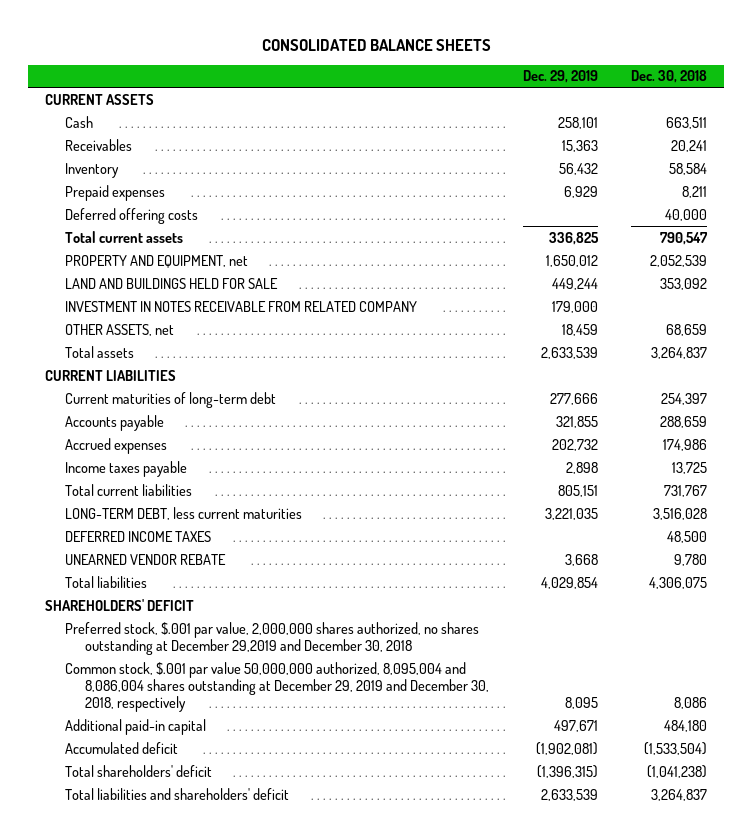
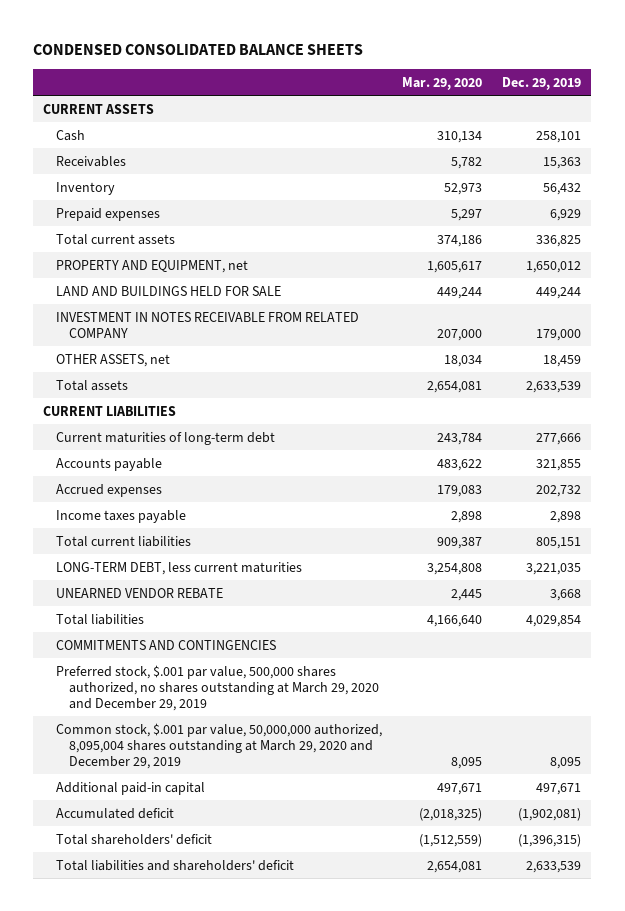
[262,38,492,51] CONSOLIDATED BALANCE SHEETS -> [33,44,364,56] CONDENSED CONSOLIDATED BALANCE SHEETS
[631,70,708,84] Dec. 30, 2018 -> none
none -> [402,76,483,90] Mar. 29, 2020
[64,207,198,224] Deferred offering costs -> none
[64,530,211,542] DEFERRED INCOME TAXES -> none
[45,598,195,611] SHAREHOLDERS' DEFICIT -> none
none -> [56,639,277,650] COMMITMENTS AND CONTINGENCIES
[64,621,479,655] Preferred stock, $.001 par value, 2,000,000 shares authorized, no shares outstanding at December 29,2019 and December 30, 2018 -> [56,664,379,712] Preferred stock, $.001 par value, 500,000 shares authorized, no shares outstanding at March 29, 2020 and December 29, 2019
[64,661,489,713] Common stock, $.001 par value 50,000,000 authorized, 8,095,004 and 8,086,004 shares outstanding at December 29, 2019 and December 30, 2018, respectively -> [56,722,383,770] Common stock, $.001 par value, 50,000,000 authorized, 8,095,004 shares outstanding at March 29, 2020 and December 29, 2019

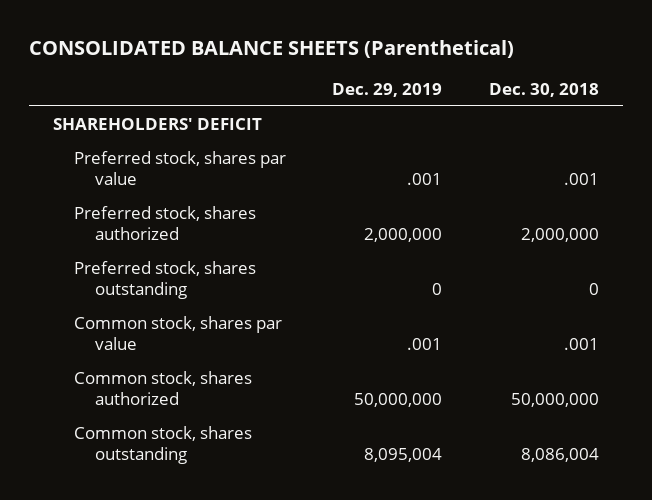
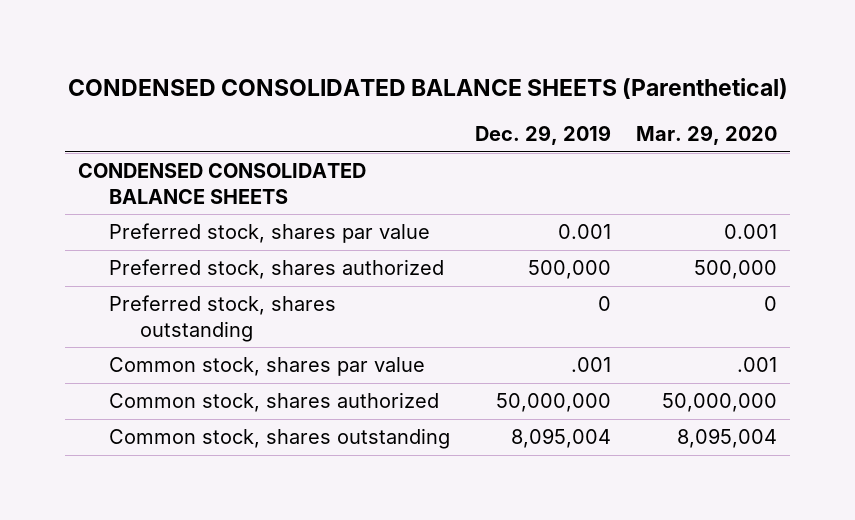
[29,40,515,59] CONSOLIDATED BALANCE SHEETS (Parenthetical) -> [67,78,788,100] CONDENSED CONSOLIDATED BALANCE SHEETS (Parenthetical)
[489,83,600,98] Dec. 30, 2018 -> none
none -> [636,125,778,146] Mar. 29, 2020
[52,117,262,130] SHAREHOLDERS' DEFICIT -> none
none -> [77,163,366,204] CONDENSED CONSOLIDATED BALANCE SHEETS
[407,172,443,185] .001 -> [558,224,612,240] 0.001
[364,227,443,242] 2,000,000 -> [528,260,612,280] 500,000

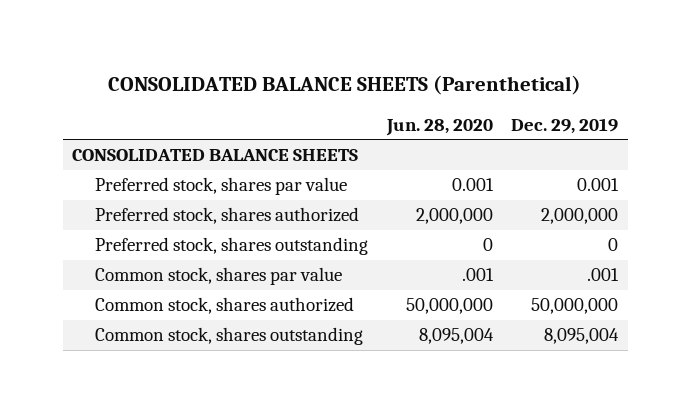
[67,78,788,100] CONDENSED CONSOLIDATED BALANCE SHEETS (Parenthetical) -> [108,75,582,96] CONSOLIDATED BALANCE SHEETS (Parenthetical)
[636,125,778,146] Mar. 29, 2020 -> none
none -> [385,118,493,136] Jun. 28, 2020
[77,163,366,204] CONDENSED CONSOLIDATED BALANCE SHEETS -> [72,149,359,162] CONSOLIDATED BALANCE SHEETS
[528,260,612,280] 500,000 -> [541,208,619,225] 2,000,000

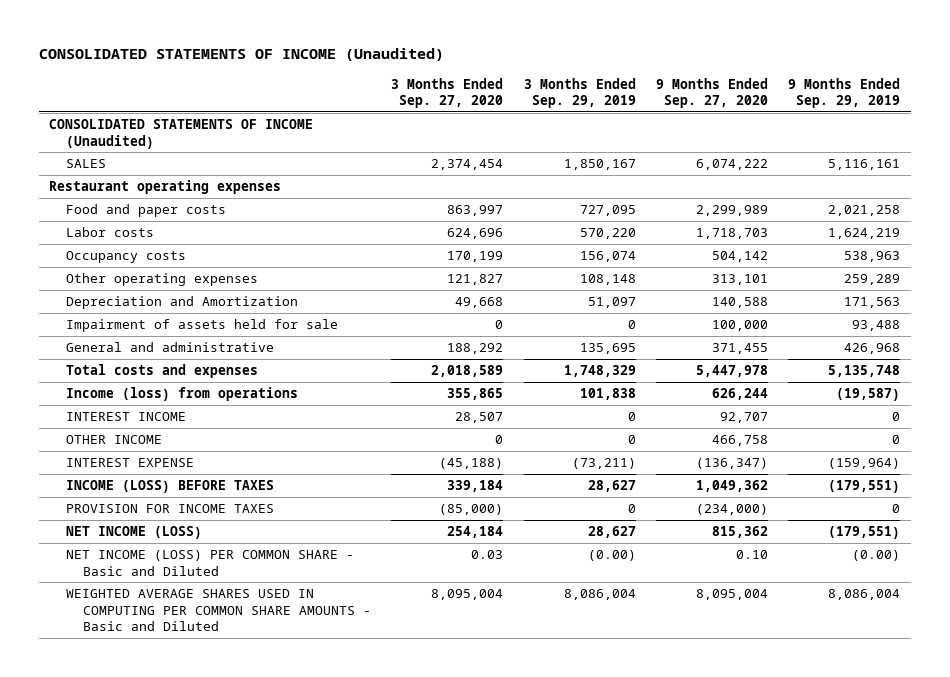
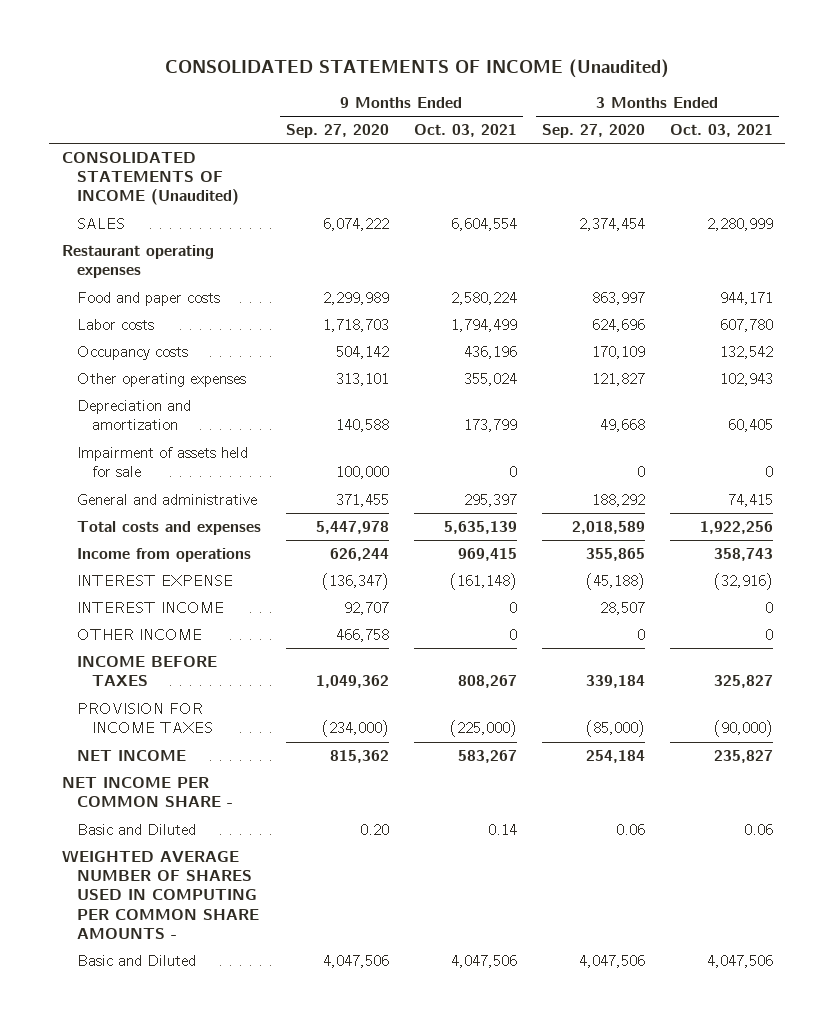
[523,77,636,108] 3 Months Ended Sep. 29, 2019 -> none
[788,77,901,108] 9 Months Ended Sep. 29, 2019 -> none
none -> [413,124,517,138] Oct. 03, 2021
none -> [669,124,773,138] Oct. 03, 2021
[447,251,504,263] 170,199 -> [591,345,645,359] 170,109
[65,296,298,310] Depreciation and Amortization -> [77,399,192,431] Depreciation and amortization
[65,387,298,402] Income (loss) from operations -> [77,547,252,562] Income from operations
[65,458,194,468] INTEREST EXPENSE -> [77,574,234,586] INTEREST EXPENSE
[65,480,274,494] INCOME (LOSS) BEFORE TAXES -> [77,655,218,687] INCOME BEFORE TAXES
[65,526,202,540] NET INCOME (LOSS) -> [77,749,187,761] NET INCOME
none -> [61,776,234,808] NET INCOME PER COMMON SHARE -
[65,550,354,576] NET INCOME (LOSS) PER COMMON SHARE - Basic and Diluted -> [77,823,197,835] Basic and Diluted
[471,550,504,560] 0.03 -> [615,823,645,835] 0.06
[735,550,768,560] 0.10 -> [359,823,389,835] 0.20
none -> [61,849,260,939] WEIGHTED AVERAGE NUMBER OF SHARES USED IN COMPUTING PER COMMON SHARE AMOUNTS -
[65,589,371,631] WEIGHTED AVERAGE SHARES USED IN COMPUTING PER COMMON SHARE AMOUNTS - Basic and Diluted -> [77,954,197,966] Basic and Diluted
[431,589,504,601] 8,095,004 -> [578,954,645,968] 4,047,506
[695,589,768,601] 8,095,004 -> [322,954,389,968] 4,047,506

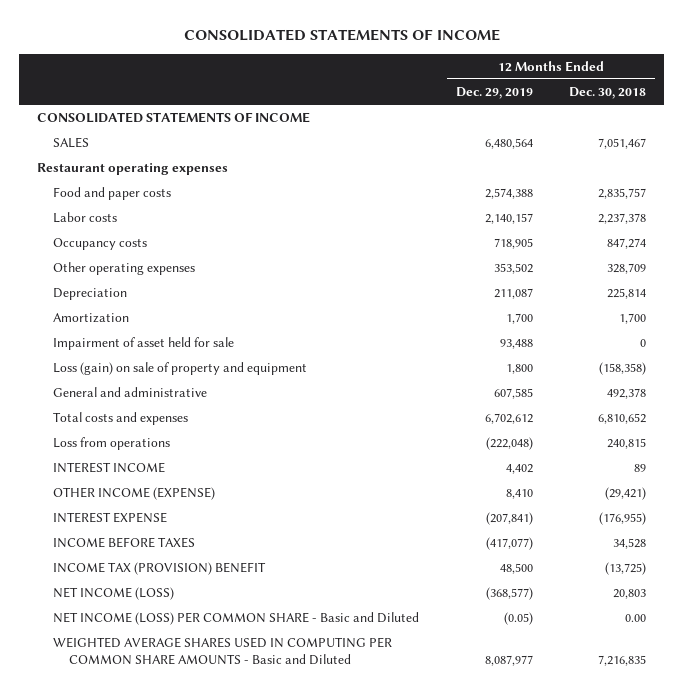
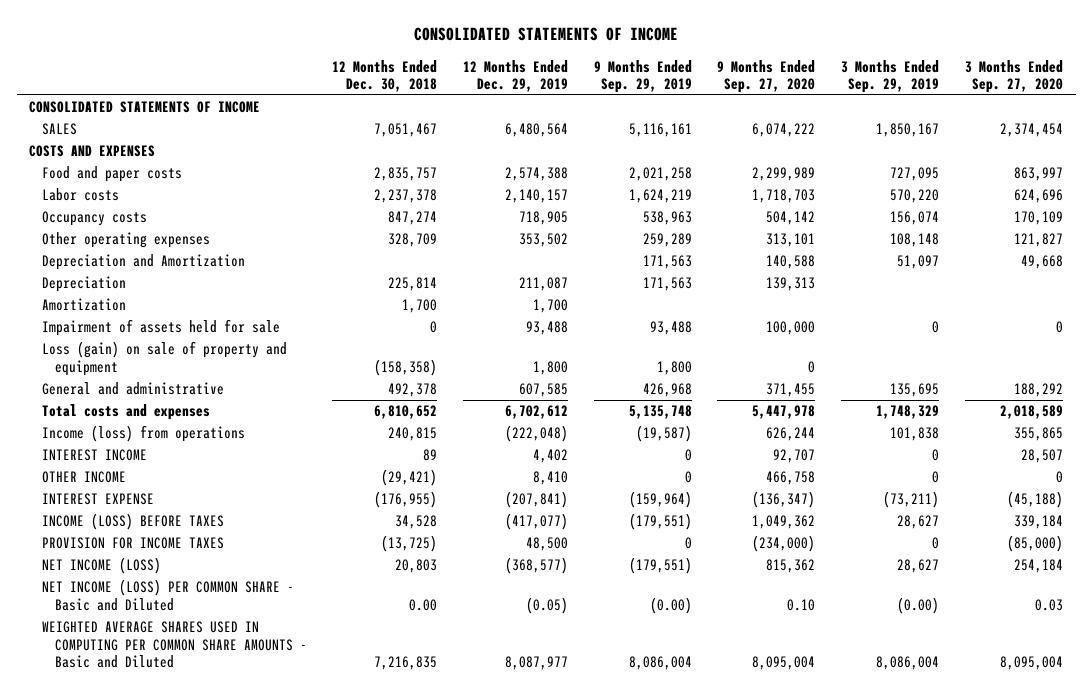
none -> [593,59,692,94] 9 Months Ended Sep. 29, 2019
none -> [717,59,816,94] 9 Months Ended Sep. 27, 2020
none -> [841,59,940,94] 3 Months Ended Sep. 29, 2019
none -> [964,59,1063,94] 3 Months Ended Sep. 27, 2020
[37,162,229,175] Restaurant operating expenses -> none
none -> [29,145,156,158] COSTS AND EXPENSES
none -> [42,254,246,271] Depreciation and Amortization
[53,336,235,350] Impairment of asset held for sale -> [42,319,281,337] Impairment of assets held for sale
[53,436,171,450] Loss from operations -> [42,425,246,443] Income (loss) from operations
[53,486,216,500] OTHER INCOME (EXPENSE) -> [42,471,127,484] OTHER INCOME
[53,536,196,548] INCOME BEFORE TAXES -> [42,513,225,531] INCOME (LOSS) BEFORE TAXES
[53,561,267,575] INCOME TAX (PROVISION) BENEFIT -> [42,537,225,550] PROVISION FOR INCOME TAXES

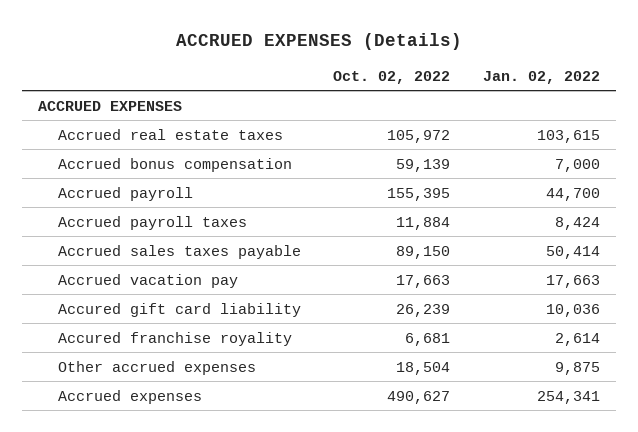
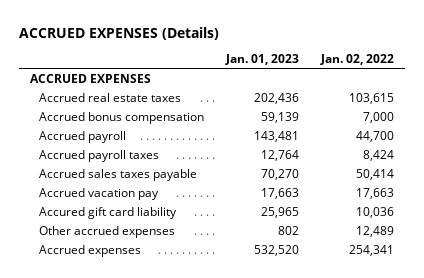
[333,70,451,84] Oct. 02, 2022 -> none
none -> [224,54,299,66] Jan. 01, 2023
[57,331,292,346] Accured franchise royality -> none
[554,361,600,375] 9,875 -> [356,225,395,237] 12,489

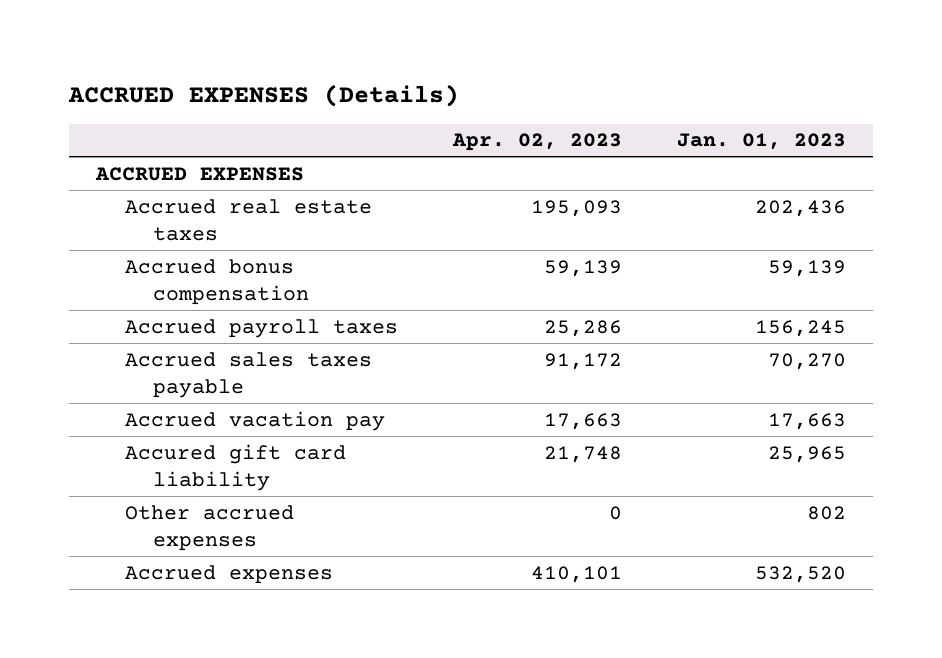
[320,54,395,66] Jan. 02, 2022 -> none
none -> [451,133,622,152] Apr. 02, 2023
[38,130,126,143] Accrued payroll -> none
[260,149,299,161] 12,764 -> [754,319,846,337] 156,245

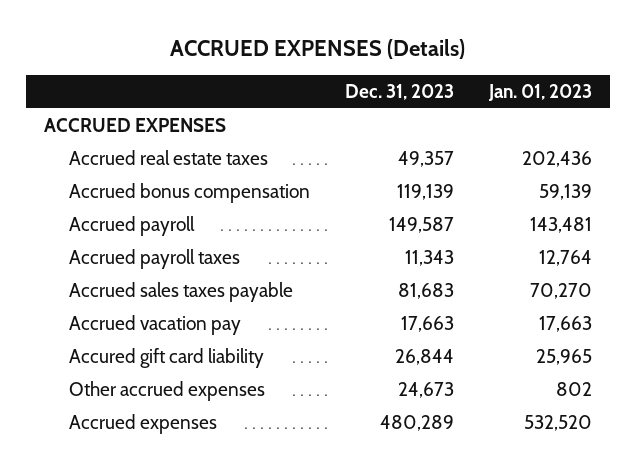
[451,133,622,152] Apr. 02, 2023 -> none
none -> [345,84,455,101] Dec. 31, 2023
none -> [69,216,196,237] Accrued payroll
[754,319,846,337] 156,245 -> [539,250,593,267] 12,764

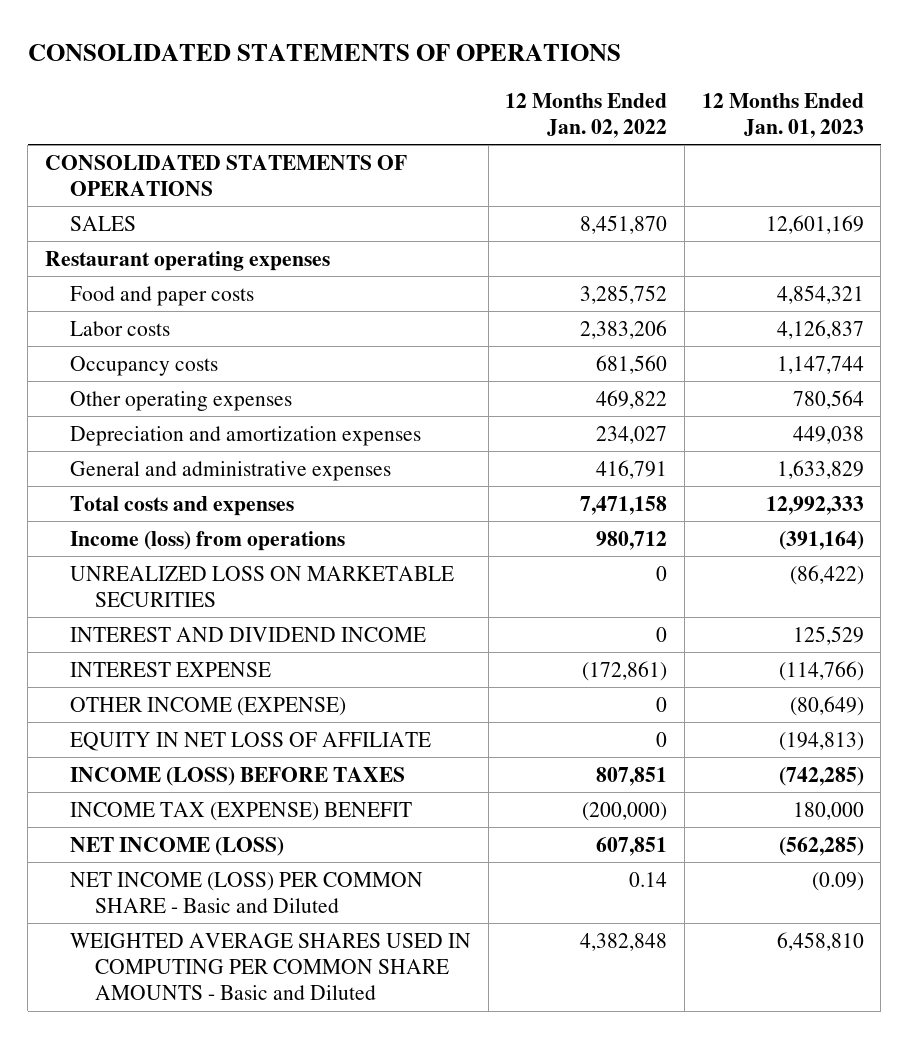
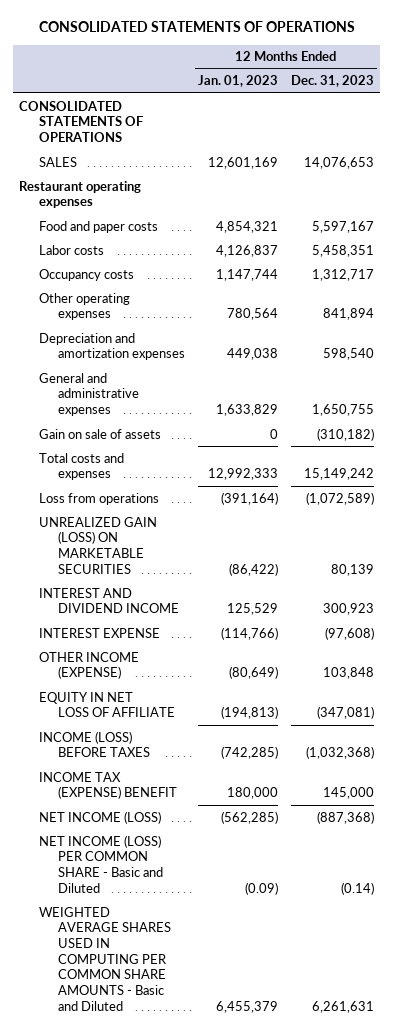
[505,92,668,139] 12 Months Ended Jan. 02, 2022 -> none
none -> [290,75,374,88] Dec. 31, 2023
none -> [38,428,161,439] Gain on sale of assets
[69,530,345,551] Income (loss) from operations -> [38,492,159,505] Loss from operations
[69,565,454,607] UNREALIZED LOSS ON MARKETABLE SECURITIES -> [38,516,157,574] UNREALIZED GAIN (LOSS) ON MARKETABLE SECURITIES
[776,931,864,951] 6,458,810 -> [216,1000,279,1013] 6,455,379

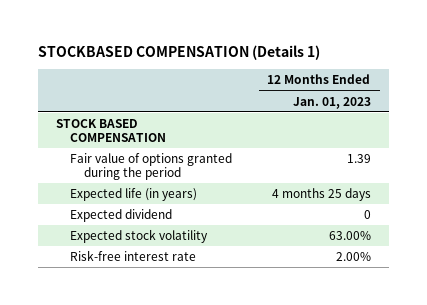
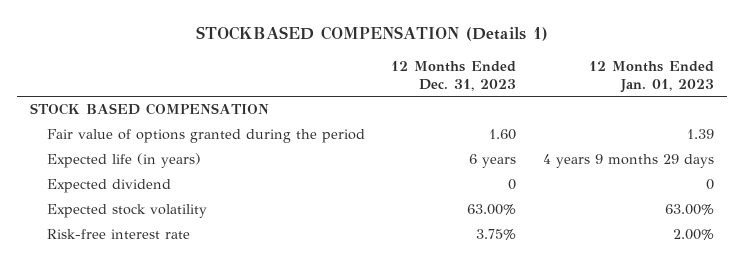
none -> [391,61,517,91] 12 Months Ended Dec. 31, 2023
[271,188,371,202] 4 months 25 days -> [542,154,714,169] 4 years 9 months 29 days

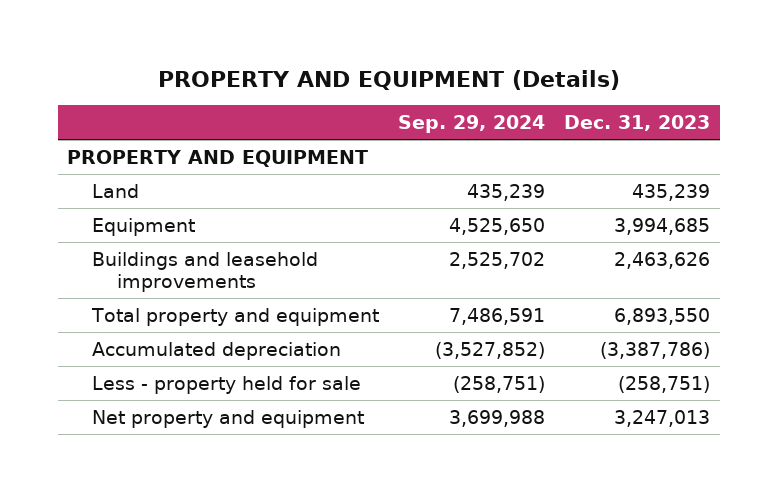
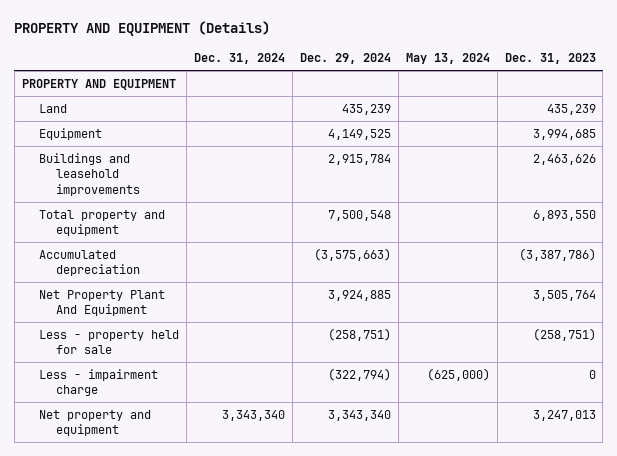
[398,115,546,134] Sep. 29, 2024 -> none
none -> [193,53,285,65] Dec. 31, 2024
none -> [299,53,391,65] Dec. 29, 2024
none -> [405,53,490,65] May 13, 2024
none -> [39,289,166,317] Net Property Plant And Equipment
none -> [39,368,159,397] Less - impairment charge

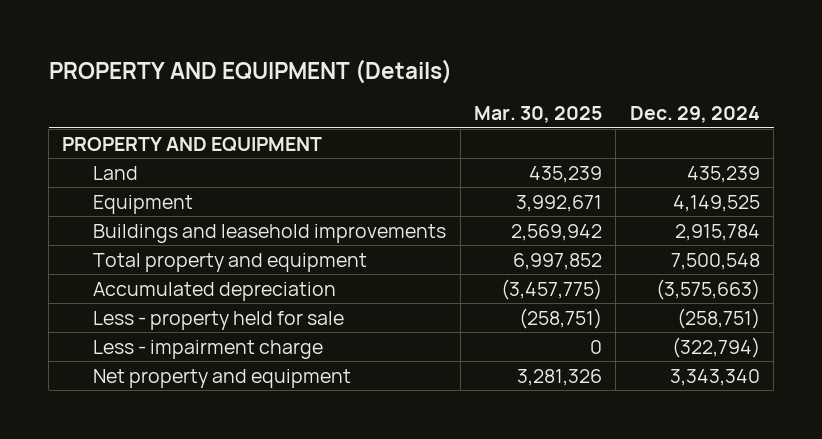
[193,53,285,65] Dec. 31, 2024 -> none
[405,53,490,65] May 13, 2024 -> none
[504,53,596,65] Dec. 31, 2023 -> none
none -> [474,106,603,124] Mar. 30, 2025
[39,289,166,317] Net Property Plant And Equipment -> none

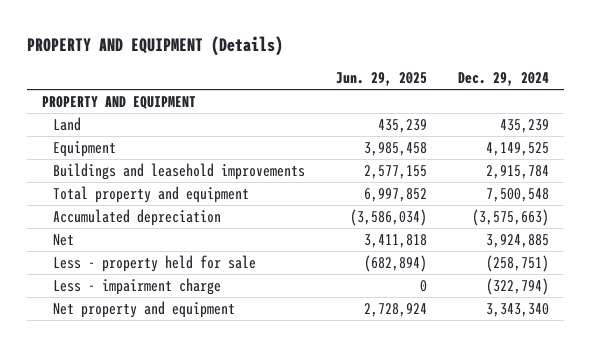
[474,106,603,124] Mar. 30, 2025 -> none
none -> [336,72,428,87] Jun. 29, 2025
none -> [53,233,75,246] Net

